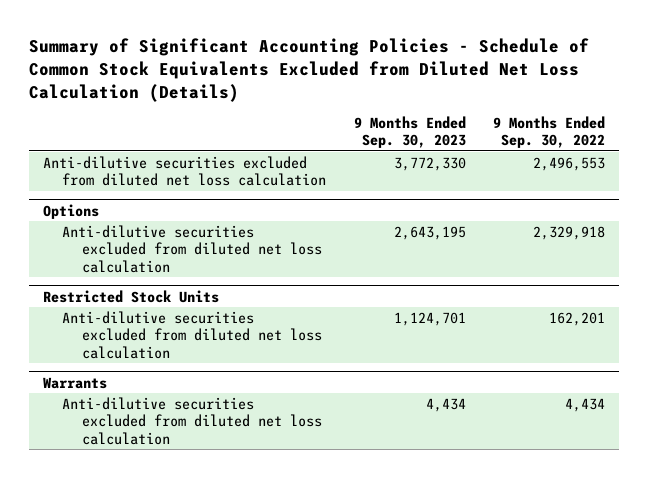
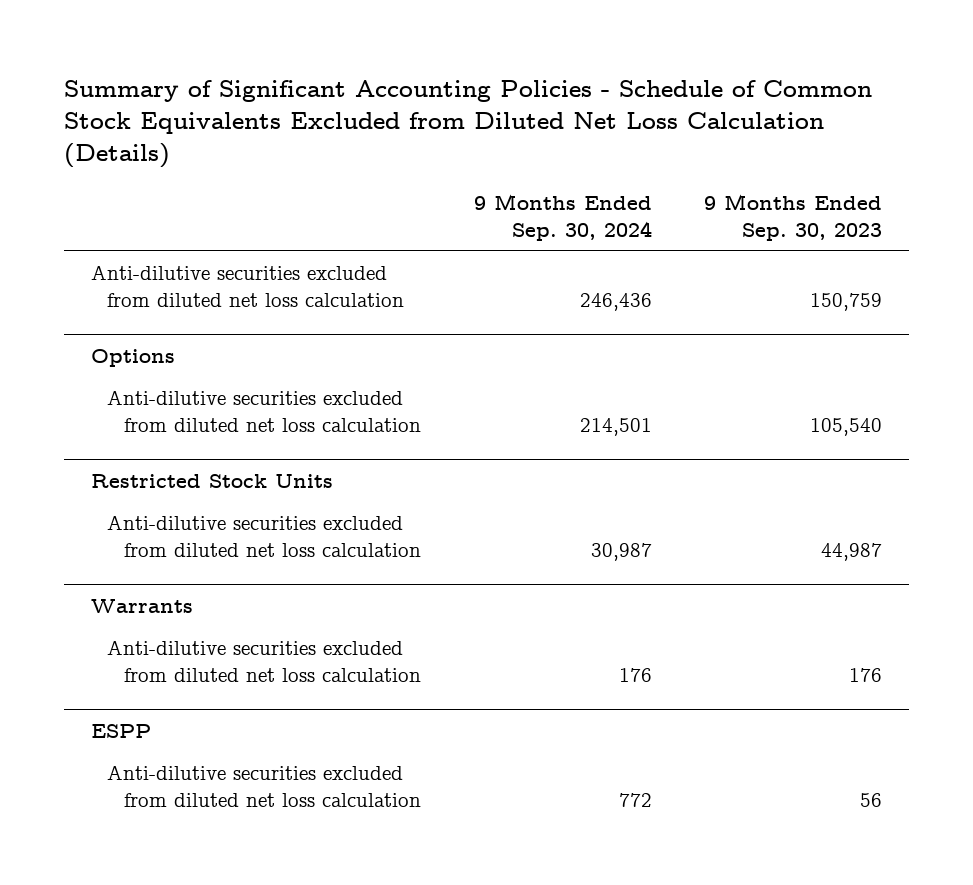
[492,116,605,149] 9 Months Ended Sep. 30, 2022 -> none
none -> [473,194,652,241] 9 Months Ended Sep. 30, 2024
[393,156,466,171] 3,772,330 -> [810,292,883,311] 150,759
[393,225,466,240] 2,643,195 -> [810,417,883,436] 105,540
[393,311,466,326] 1,124,701 -> [821,542,883,561] 44,987
[425,397,466,412] 4,434 -> [849,667,883,682] 176
none -> [90,723,151,738] ESPP
none -> [107,765,422,807] Anti-dilutive securities excluded from diluted net loss calculation

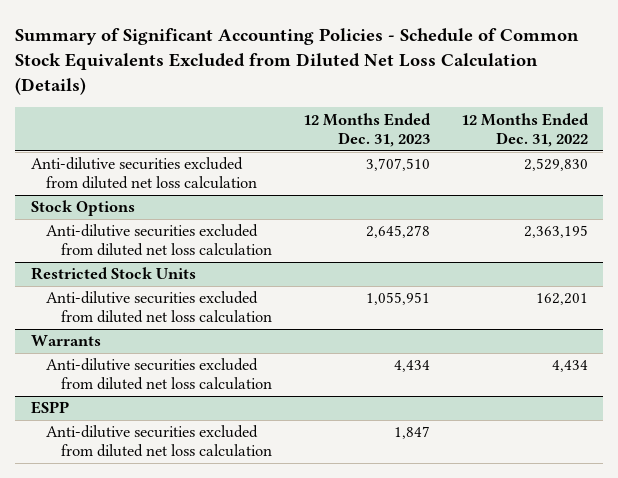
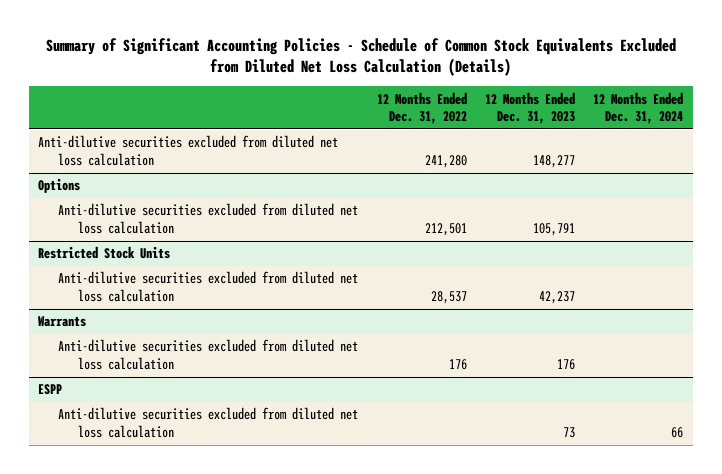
none -> [593,91,684,125] 12 Months Ended Dec. 31, 2024
[365,158,430,172] 3,707,510 -> [532,154,575,168] 148,277
[523,158,588,172] 2,529,830 -> [424,154,467,168] 241,280
[30,200,135,217] Stock Options -> [38,178,81,194] Options
[365,225,430,239] 2,645,278 -> [532,222,575,236] 105,791
[523,225,588,239] 2,363,195 -> [424,222,467,236] 212,501
[365,292,430,306] 1,055,951 -> [538,290,575,304] 42,237
[535,293,588,306] 162,201 -> [430,290,467,304] 28,537
[393,360,430,373] 4,434 -> [556,358,575,370] 176
[551,360,588,373] 4,434 -> [448,358,467,370] 176
[393,426,430,440] 1,847 -> [562,426,575,438] 73

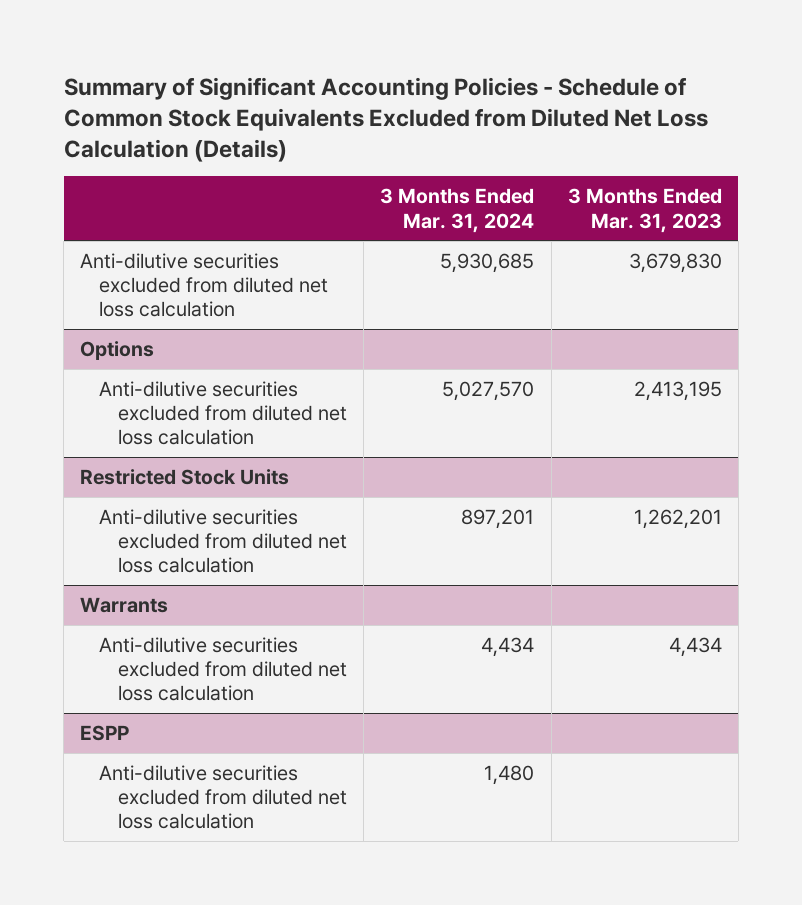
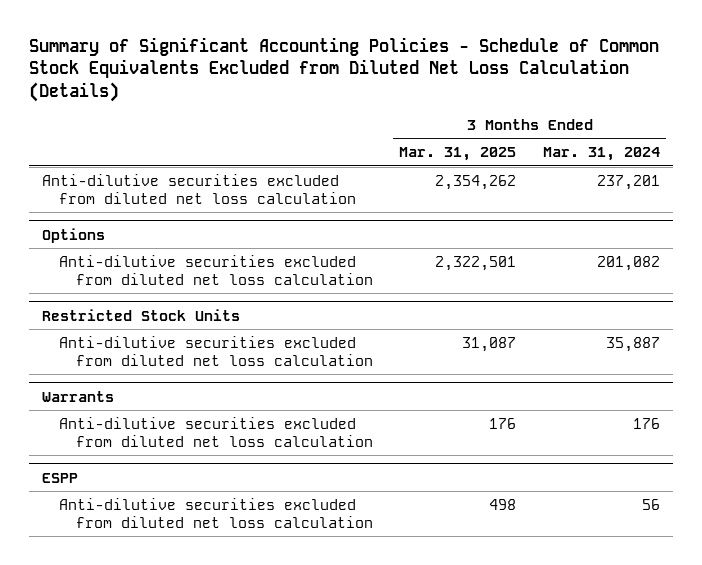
[567,188,722,233] 3 Months Ended Mar. 31, 2023 -> none
none -> [399,147,517,162] Mar. 31, 2025
[440,253,535,274] 5,930,685 -> [596,174,660,190] 237,201
[442,381,535,402] 5,027,570 -> [596,255,660,271] 201,082
[461,509,535,530] 897,201 -> [605,336,660,352] 35,887
[481,637,535,658] 4,434 -> [632,417,660,429] 176
[484,765,535,786] 1,480 -> [641,498,660,510] 56

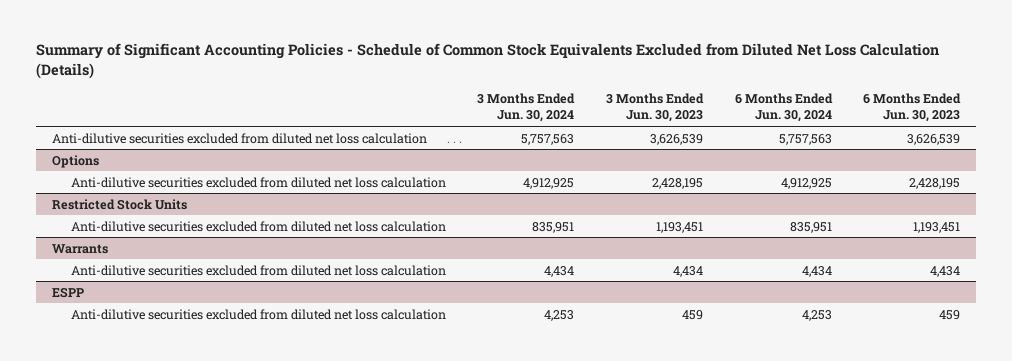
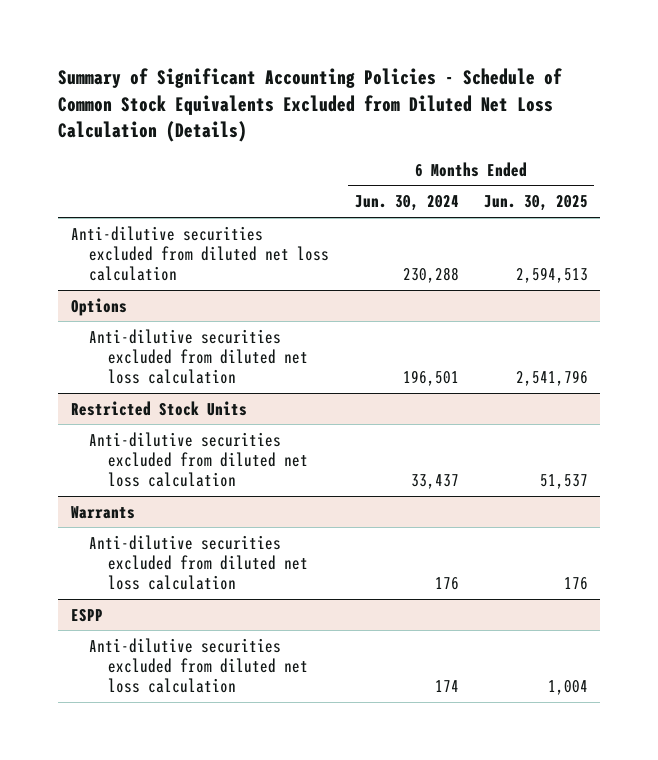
[477,93,576,123] 3 Months Ended Jun. 30, 2024 -> none
[606,93,705,123] 3 Months Ended Jun. 30, 2023 -> none
[863,93,962,123] 6 Months Ended Jun. 30, 2023 -> none
none -> [483,195,588,212] Jun. 30, 2025
[778,133,832,145] 5,757,563 -> [402,266,459,283] 230,288
[780,177,832,189] 4,912,925 -> [402,369,459,386] 196,501
[789,221,832,233] 835,951 -> [410,473,459,489] 33,437
[801,265,832,277] 4,434 -> [434,576,459,590] 176
[801,309,832,321] 4,253 -> [434,679,459,692] 174

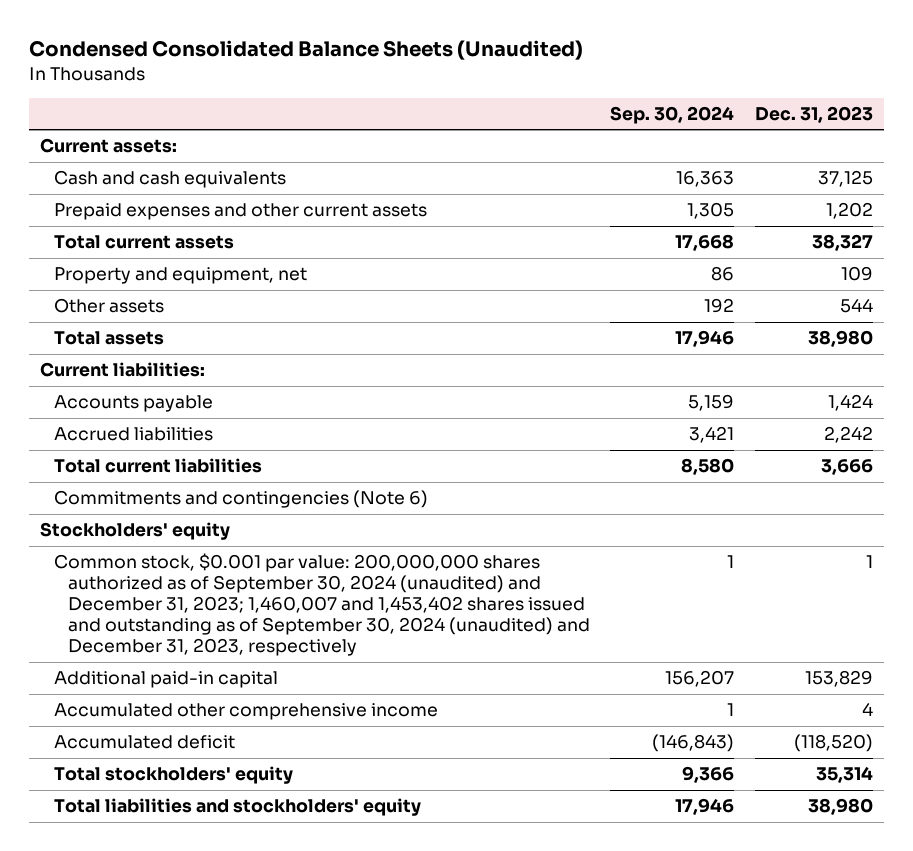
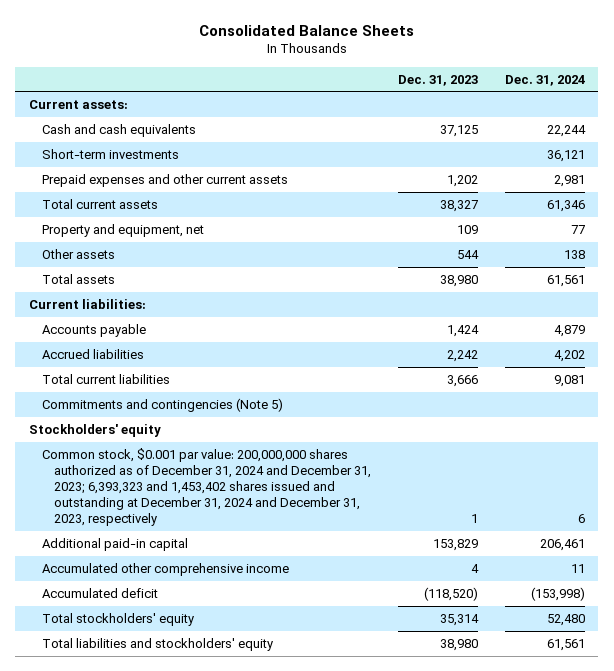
[29,40,584,61] Condensed Consolidated Balance Sheets (Unaudited) -> [198,24,414,36] Consolidated Balance Sheets
[610,105,735,124] Sep. 30, 2024 -> none
none -> [504,74,585,86] Dec. 31, 2024
none -> [41,148,179,159] Short-term investments
[53,490,428,509] Commitments and contingencies (Note 6) -> [41,397,283,412] Commitments and contingencies (Note 5)
[53,553,590,657] Common stock, $0.001 par value: 200,000,000 shares authorized as of September 30, 2024 (unaudited) and December 31, 2023; 1,460,007 and 1,453,402 shares issued and outstanding as of September 30, 2024 (unaudited) and December 31, 2023, respectively -> [41,447,372,527] Common stock, $0.001 par value: 200,000,000 shares authorized as of December 31, 2024 and December 31, 2023; 6,393,323 and 1,453,402 shares issued and outstanding at December 31, 2024 and December 31, 2023, respectively

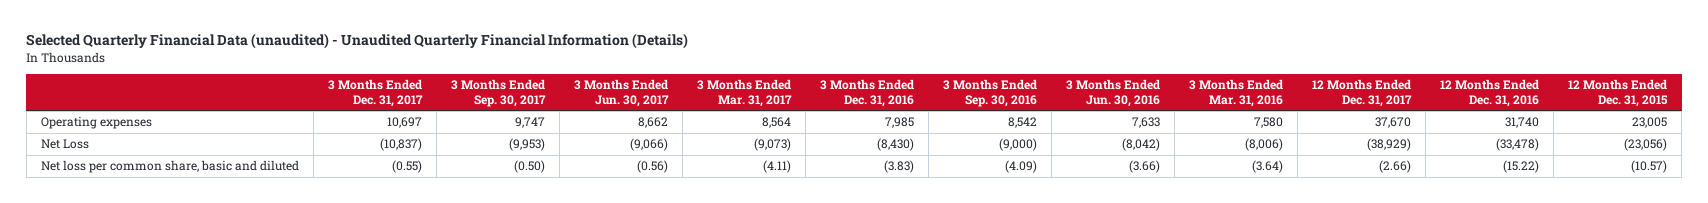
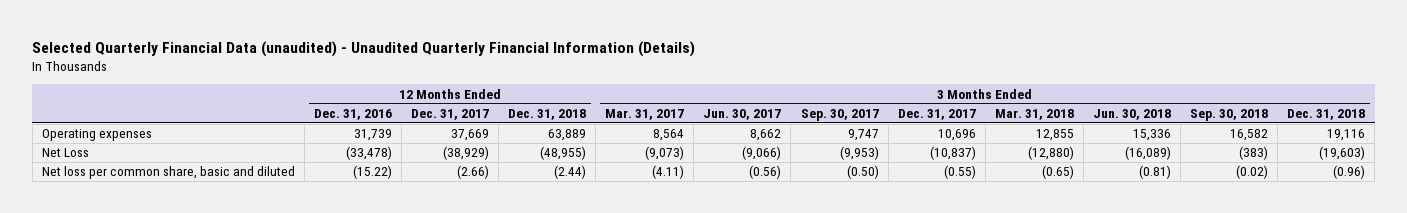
[819,79,914,107] 3 Months Ended Dec. 31, 2016 -> none
[942,79,1037,107] 3 Months Ended Sep. 30, 2016 -> none
[1065,79,1160,107] 3 Months Ended Jun. 30, 2016 -> none
[1188,79,1283,107] 3 Months Ended Mar. 31, 2016 -> none
[1568,79,1669,107] 12 Months Ended Dec. 31, 2015 -> none
none -> [508,108,587,120] Dec. 31, 2018
none -> [994,108,1074,120] Mar. 31, 2018
none -> [1093,108,1172,120] Jun. 30, 2018
none -> [1190,108,1269,121] Sep. 30, 2018
none -> [1287,108,1366,120] Dec. 31, 2018
[386,117,422,129] 10,697 -> [937,129,976,142] 10,696
[1375,117,1412,129] 37,670 -> [450,129,489,142] 37,669
[1505,117,1540,129] 31,740 -> [353,129,392,142] 31,739

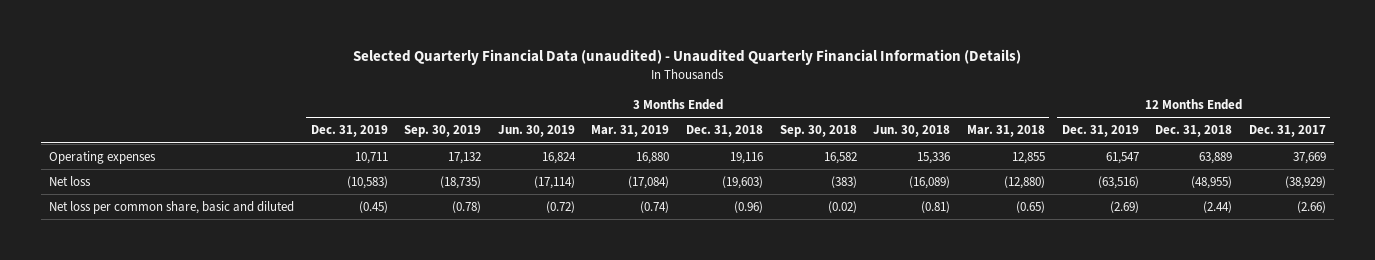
[313,108,392,120] Dec. 31, 2016 -> none
[605,108,685,120] Mar. 31, 2017 -> none
[703,108,782,120] Jun. 30, 2017 -> none
[800,108,879,121] Sep. 30, 2017 -> none
[897,108,976,120] Dec. 31, 2017 -> none
none -> [310,125,388,138] Dec. 31, 2019
none -> [404,125,482,138] Sep. 30, 2019
none -> [497,125,575,138] Jun. 30, 2019
none -> [591,125,670,138] Mar. 31, 2019
none -> [1061,125,1139,138] Dec. 31, 2019
[41,148,89,158] Net Loss -> [48,176,91,187] Net loss

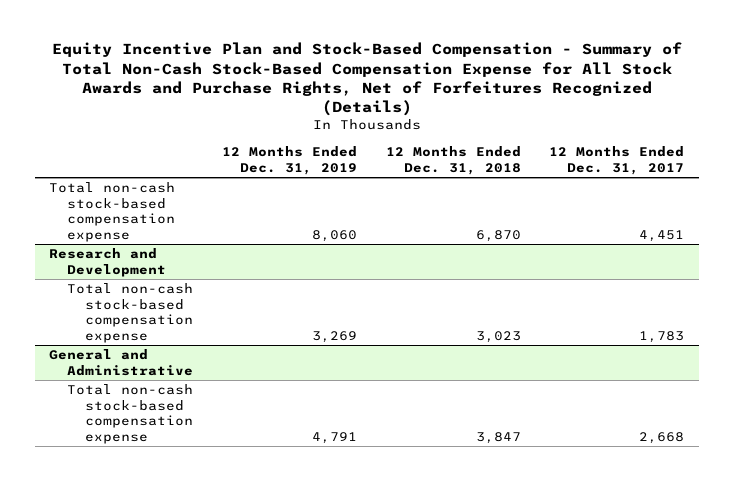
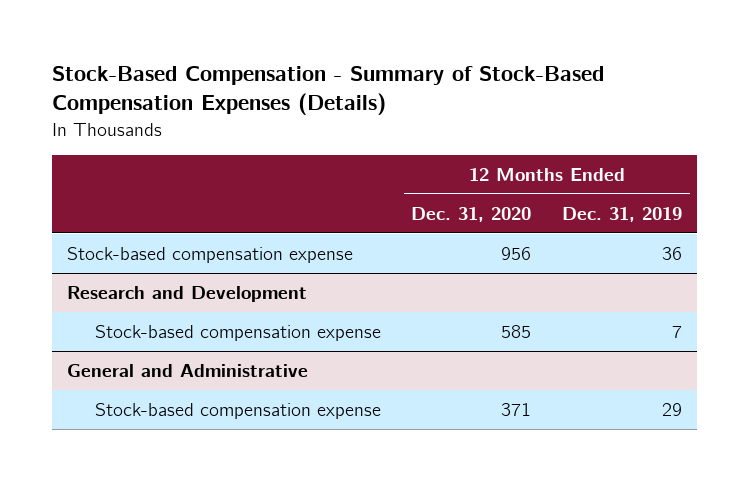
[51,42,682,117] Equity Incentive Plan and Stock-Based Compensation - Summary of Total Non-Cash Stock-Based Compensation Expense for All Stock Awards and Purchase Rights, Net of Forfeitures Recognized (Details) -> [51,66,604,116] Stock-Based Compensation - Summary of Stock-Based Compensation Expenses (Details)
[385,146,521,175] 12 Months Ended Dec. 31, 2018 -> none
[549,146,685,175] 12 Months Ended Dec. 31, 2017 -> none
none -> [411,206,532,222] Dec. 31, 2020
[49,182,176,242] Total non-cash stock-based compensation expense -> [67,246,354,263] Stock-based compensation expense
[312,229,358,242] 8,060 -> [662,246,683,260] 36
[67,283,194,343] Total non-cash stock-based compensation expense -> [94,324,381,341] Stock-based compensation expense
[312,330,358,343] 3,269 -> [672,325,683,338] 7
[67,384,194,444] Total non-cash stock-based compensation expense -> [94,402,381,419] Stock-based compensation expense
[312,431,358,444] 4,791 -> [662,402,683,416] 29

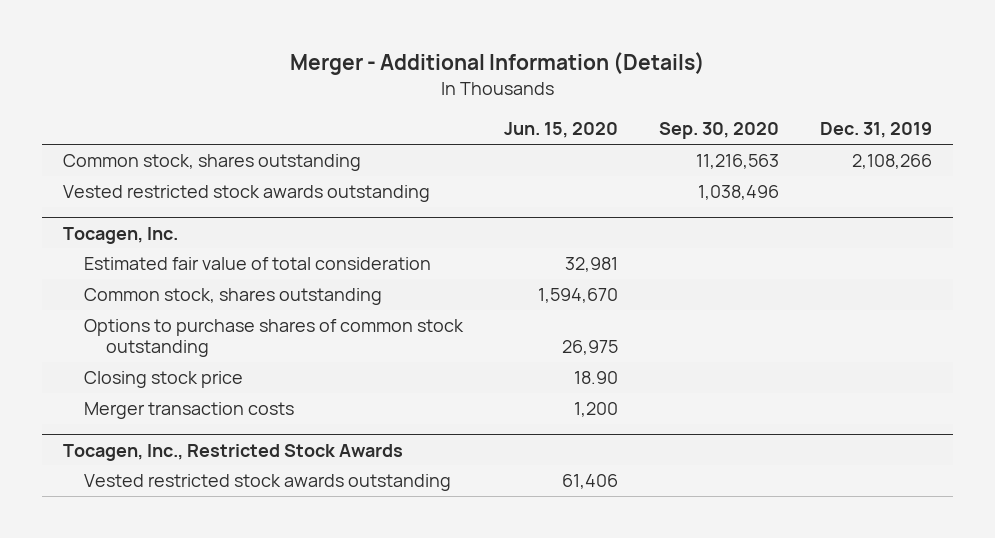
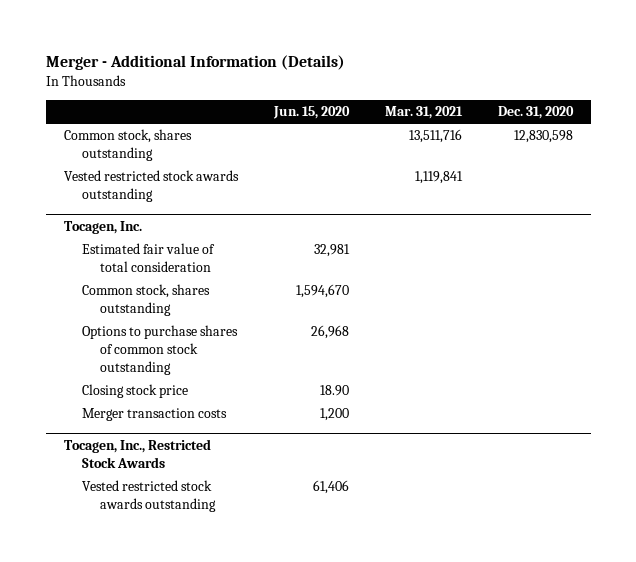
[659,122,780,140] Sep. 30, 2020 -> none
[820,122,933,139] Dec. 31, 2019 -> none
none -> [384,106,463,120] Mar. 31, 2021
none -> [497,106,574,120] Dec. 31, 2020
[562,340,619,356] 26,975 -> [310,325,349,340] 26,968

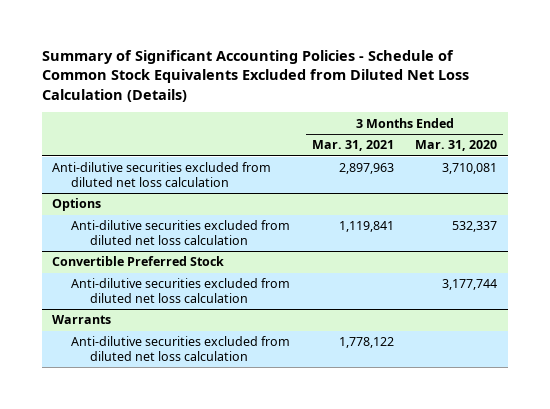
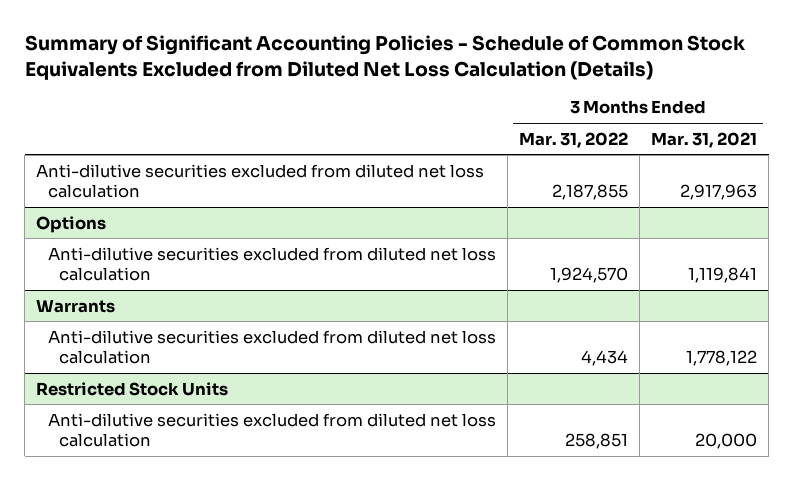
[415,140,498,152] Mar. 31, 2020 -> none
none -> [518,131,628,148] Mar. 31, 2022
[338,163,394,175] 2,897,963 -> [680,183,758,200] 2,917,963
[52,256,225,267] Convertible Preferred Stock -> none
[71,278,291,303] Anti-dilutive securities excluded from diluted net loss calculation -> none
none -> [36,381,229,396] Restricted Stock Units
none -> [47,412,496,447] Anti-dilutive securities excluded from diluted net loss calculation

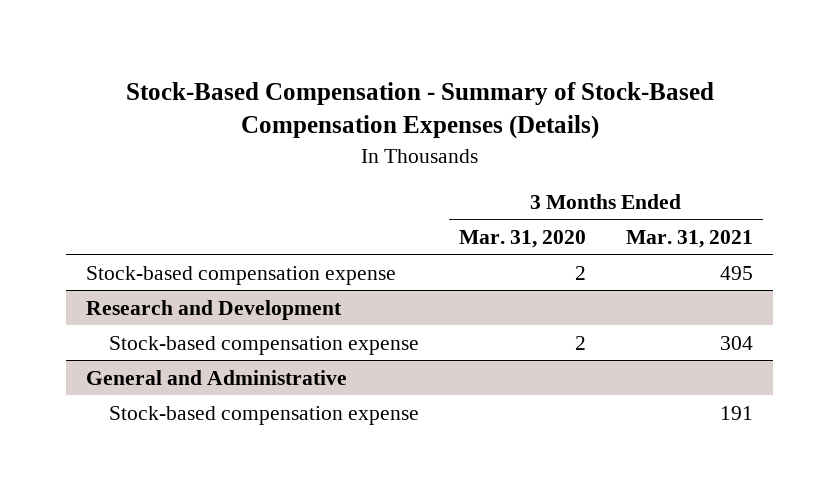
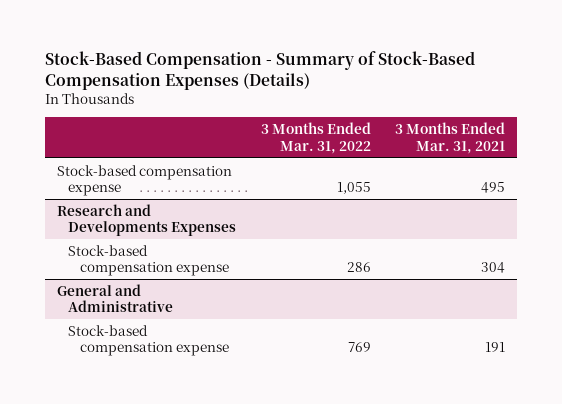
[458,229,586,248] Mar. 31, 2020 -> none
none -> [260,122,371,154] 3 Months Ended Mar. 31, 2022
[86,299,343,320] Research and Development -> [56,203,237,237] Research and Developments Expenses

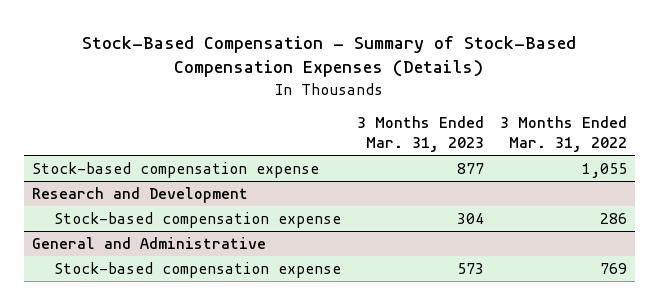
[394,122,505,154] 3 Months Ended Mar. 31, 2021 -> none
none -> [356,116,484,153] 3 Months Ended Mar. 31, 2023
[56,203,237,237] Research and Developments Expenses -> [32,186,249,203] Research and Development

